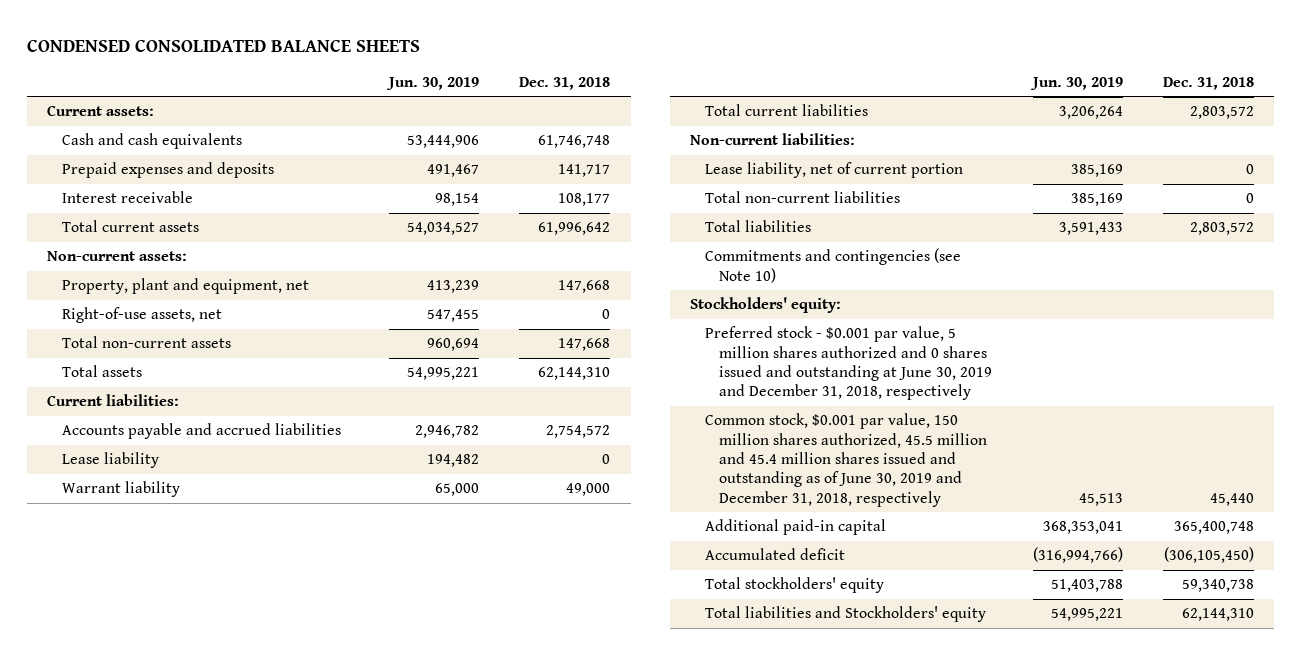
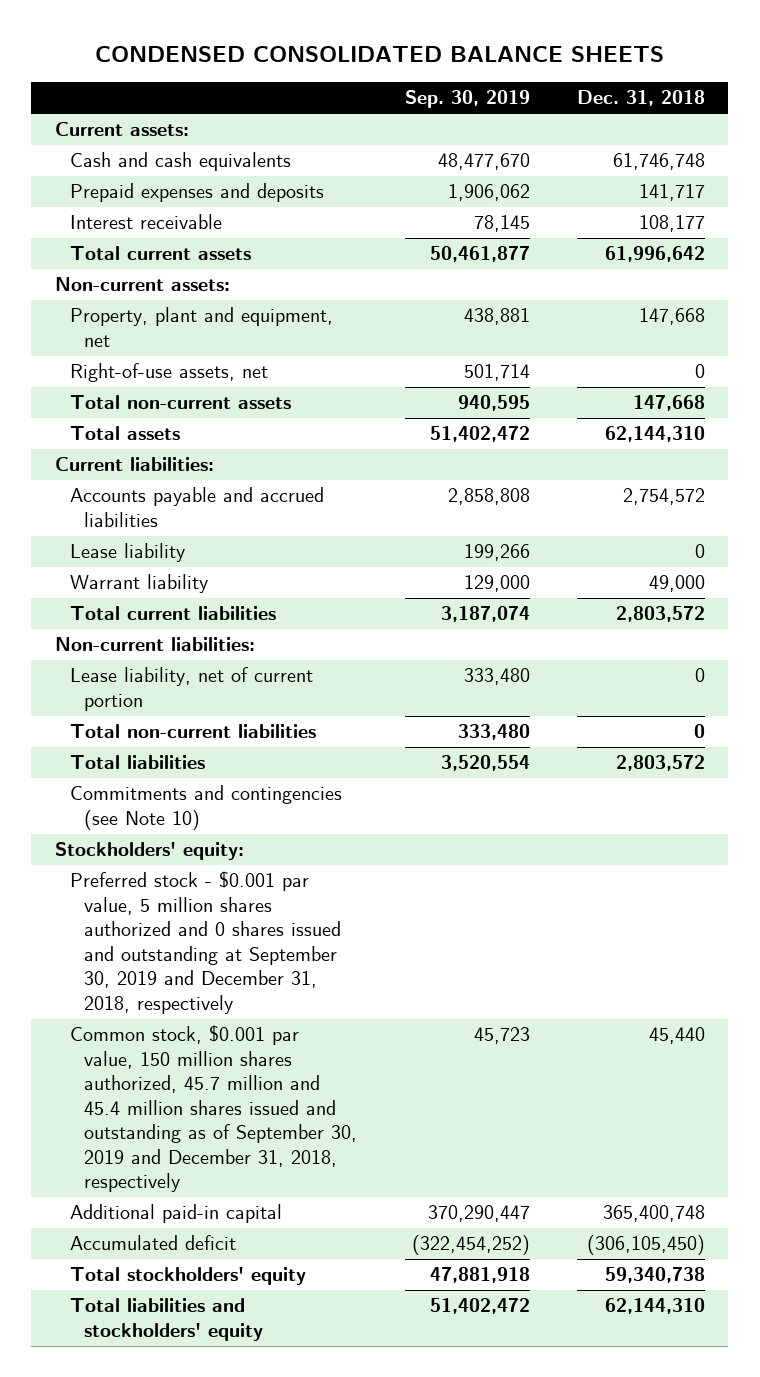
[386,77,480,91] Jun. 30, 2019 -> none
none -> [404,90,530,109] Sep. 30, 2019
[704,326,993,401] Preferred stock - $0.001 par value, 5 million shares authorized and 0 shares issued and outstanding at June 30, 2019 and December 31, 2018, respectively -> [69,871,342,1014] Preferred stock - $0.001 par value, 5 million shares authorized and 0 shares issued and outstanding at September 30, 2019 and December 31, 2018, respectively
[704,413,988,507] Common stock, $0.001 par value, 150 million shares authorized, 45.5 million and 45.4 million shares issued and outstanding as of June 30, 2019 and December 31, 2018, respectively -> [69,1025,358,1193] Common stock, $0.001 par value, 150 million shares authorized, 45.7 million and 45.4 million shares issued and outstanding as of September 30, 2019 and December 31, 2018, respectively
[704,606,986,623] Total liabilities and Stockholders' equity -> [69,1298,264,1341] Total liabilities and stockholders' equity

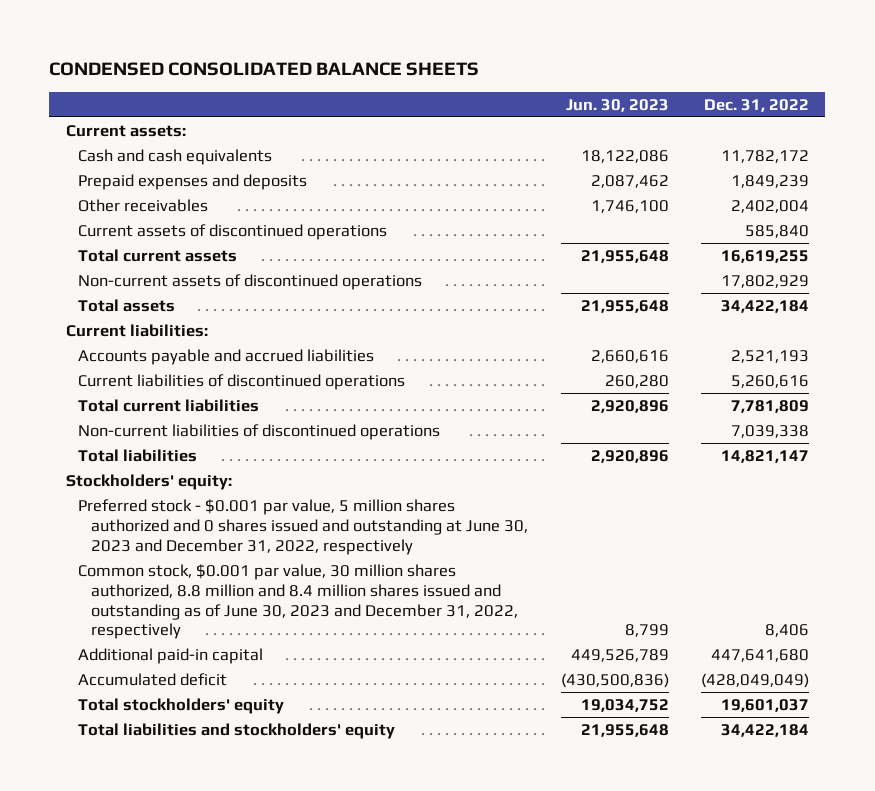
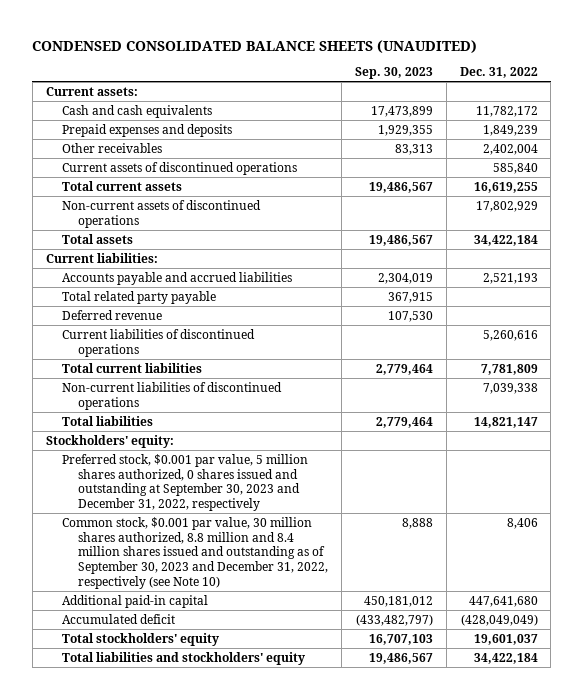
[49,62,480,77] CONDENSED CONSOLIDATED BALANCE SHEETS -> [32,39,478,53] CONDENSED CONSOLIDATED BALANCE SHEETS (UNAUDITED)
[565,98,669,112] Jun. 30, 2023 -> none
none -> [354,67,433,80] Sep. 30, 2023
none -> [61,290,216,304] Total related party payable
none -> [61,309,162,320] Deferred revenue
[78,498,529,555] Preferred stock - $0.001 par value, 5 million shares authorized and 0 shares issued and outstanding at June 30, 2023 and December 31, 2022, respectively -> [61,453,308,512] Preferred stock, $0.001 par value, 5 million shares authorized, 0 shares issued and outstanding at September 30, 2023 and December 31, 2022, respectively
[78,563,519,640] Common stock, $0.001 par value, 30 million shares authorized, 8.8 million and 8.4 million shares issued and outstanding as of June 30, 2023 and December 31, 2022, respectively -> [61,516,328,590] Common stock, $0.001 par value, 30 million shares authorized, 8.8 million and 8.4 million shares issued and outstanding as of September 30, 2023 and December 31, 2022, respectively (see Note 10)

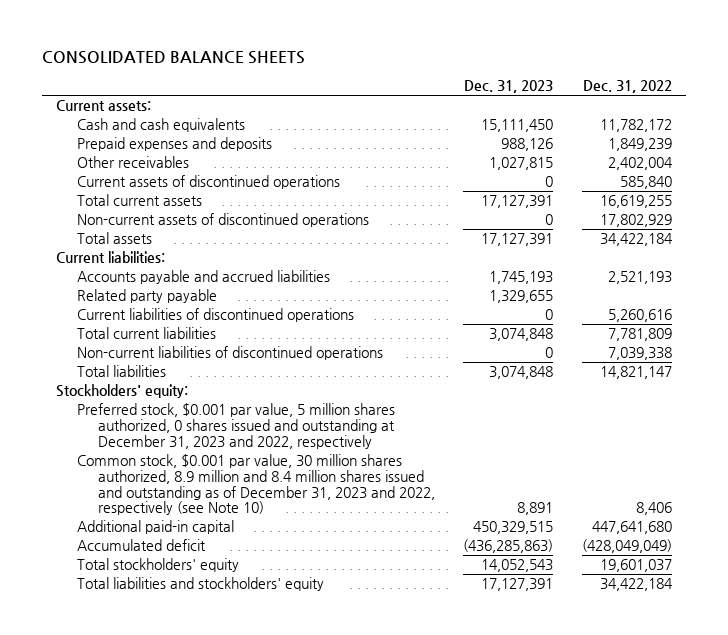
[32,39,478,53] CONDENSED CONSOLIDATED BALANCE SHEETS (UNAUDITED) -> [41,51,305,65] CONSOLIDATED BALANCE SHEETS
[354,67,433,80] Sep. 30, 2023 -> none
none -> [464,80,554,94] Dec. 31, 2023
[61,309,162,320] Deferred revenue -> none
[61,290,216,304] Total related party payable -> [76,289,217,304] Related party payable
[61,453,308,512] Preferred stock, $0.001 par value, 5 million shares authorized, 0 shares issued and outstanding at September 30, 2023 and December 31, 2022, respectively -> [76,403,395,449] Preferred stock, $0.001 par value, 5 million shares authorized, 0 shares issued and outstanding at December 31, 2023 and 2022, respectively
[61,516,328,590] Common stock, $0.001 par value, 30 million shares authorized, 8.8 million and 8.4 million shares issued and outstanding as of September 30, 2023 and December 31, 2022, respectively (see Note 10) -> [76,454,435,516] Common stock, $0.001 par value, 30 million shares authorized, 8.9 million and 8.4 million shares issued and outstanding as of December 31, 2023 and 2022, respectively (see Note 10)

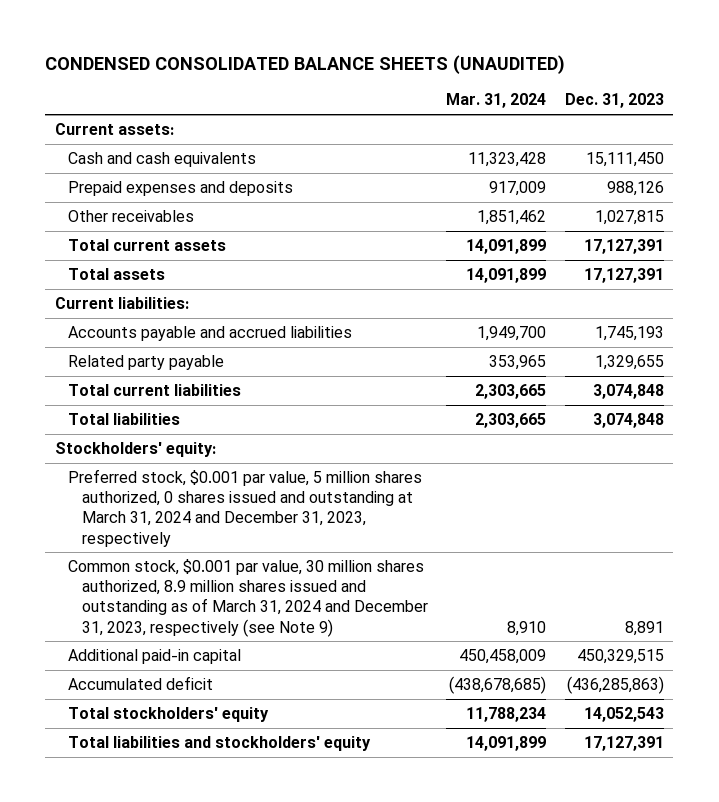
[41,51,305,65] CONSOLIDATED BALANCE SHEETS -> [45,54,566,74] CONDENSED CONSOLIDATED BALANCE SHEETS (UNAUDITED)
[582,80,672,94] Dec. 31, 2022 -> none
none -> [446,93,547,109] Mar. 31, 2024
[76,175,340,190] Current assets of discontinued operations -> none
[76,213,369,228] Non-current assets of discontinued operations -> none
[76,308,354,323] Current liabilities of discontinued operations -> none
[76,346,383,361] Non-current liabilities of discontinued operations -> none
[76,403,395,449] Preferred stock, $0.001 par value, 5 million shares authorized, 0 shares issued and outstanding at December 31, 2023 and 2022, respectively -> [68,468,423,547] Preferred stock, $0.001 par value, 5 million shares authorized, 0 shares issued and outstanding at March 31, 2024 and December 31, 2023, respectively
[76,454,435,516] Common stock, $0.001 par value, 30 million shares authorized, 8.9 million and 8.4 million shares issued and outstanding as of December 31, 2023 and 2022, respectively (see Note 10) -> [68,558,428,637] Common stock, $0.001 par value, 30 million shares authorized, 8.9 million shares issued and outstanding as of March 31, 2024 and December 31, 2023, respectively (see Note 9)

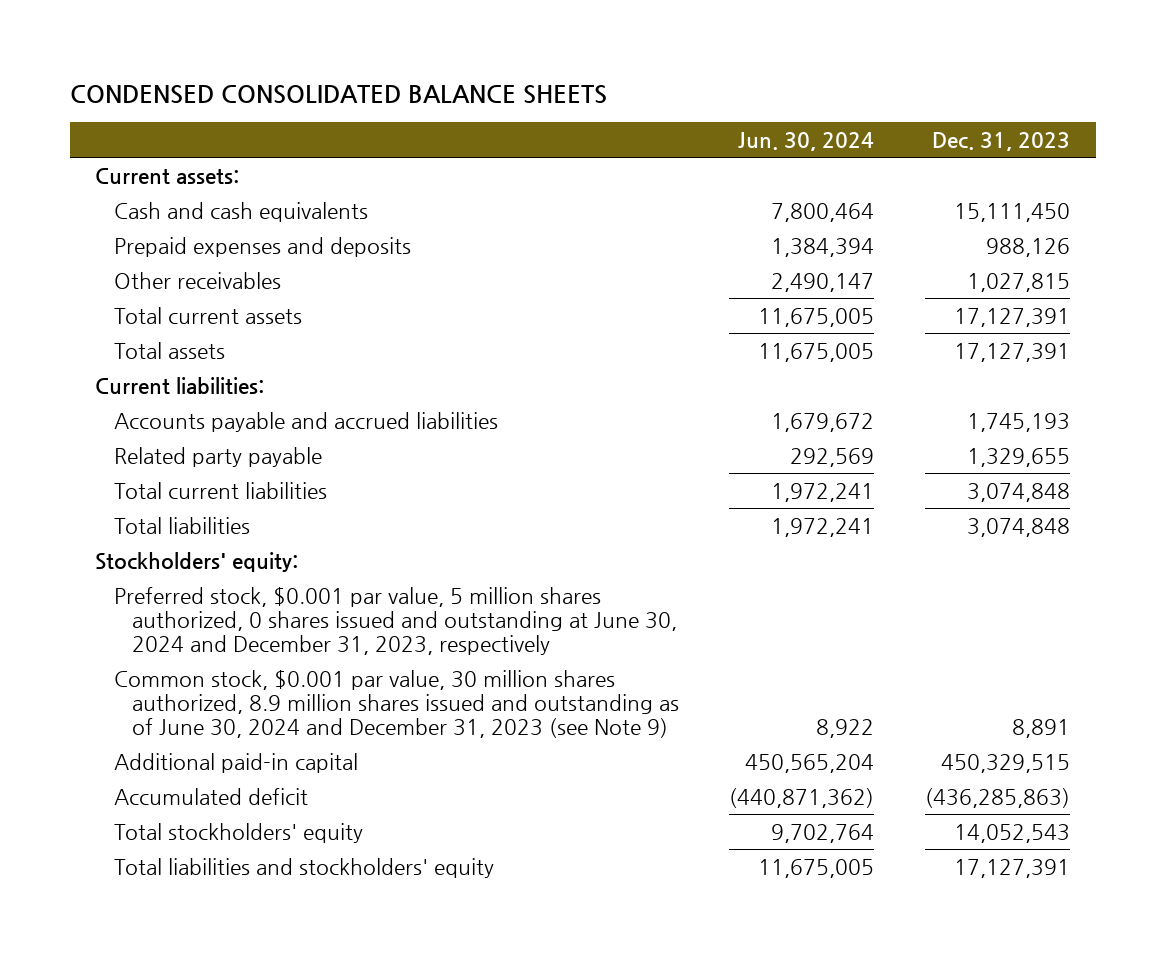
[45,54,566,74] CONDENSED CONSOLIDATED BALANCE SHEETS (UNAUDITED) -> [69,84,607,104] CONDENSED CONSOLIDATED BALANCE SHEETS
[446,93,547,109] Mar. 31, 2024 -> none
none -> [738,131,875,151] Jun. 30, 2024
[68,468,423,547] Preferred stock, $0.001 par value, 5 million shares authorized, 0 shares issued and outstanding at March 31, 2024 and December 31, 2023, respectively -> [113,586,677,655] Preferred stock, $0.001 par value, 5 million shares authorized, 0 shares issued and outstanding at June 30, 2024 and December 31, 2023, respectively
[68,558,428,637] Common stock, $0.001 par value, 30 million shares authorized, 8.9 million shares issued and outstanding as of March 31, 2024 and December 31, 2023, respectively (see Note 9) -> [113,669,679,738] Common stock, $0.001 par value, 30 million shares authorized, 8.9 million shares issued and outstanding as of June 30, 2024 and December 31, 2023 (see Note 9)

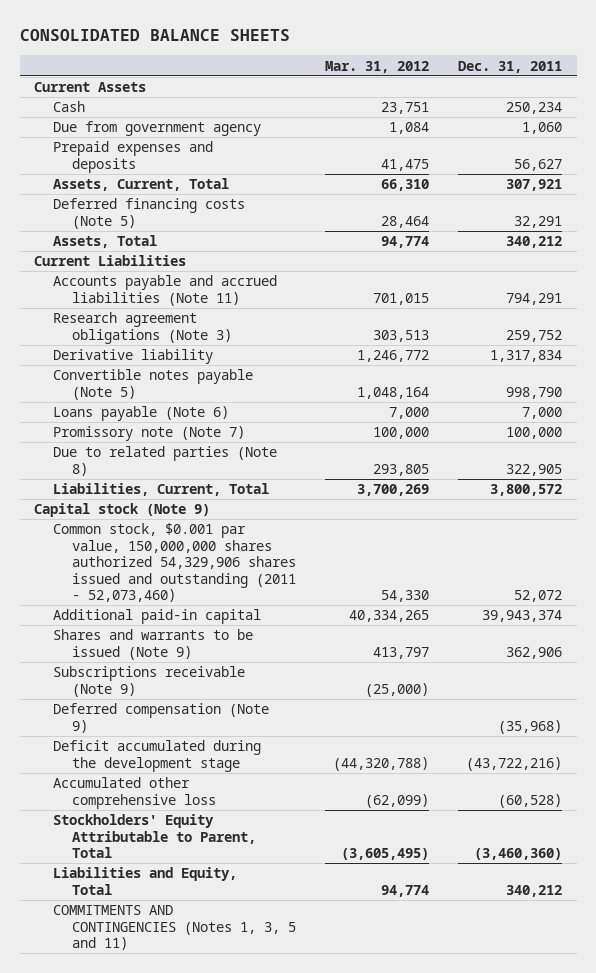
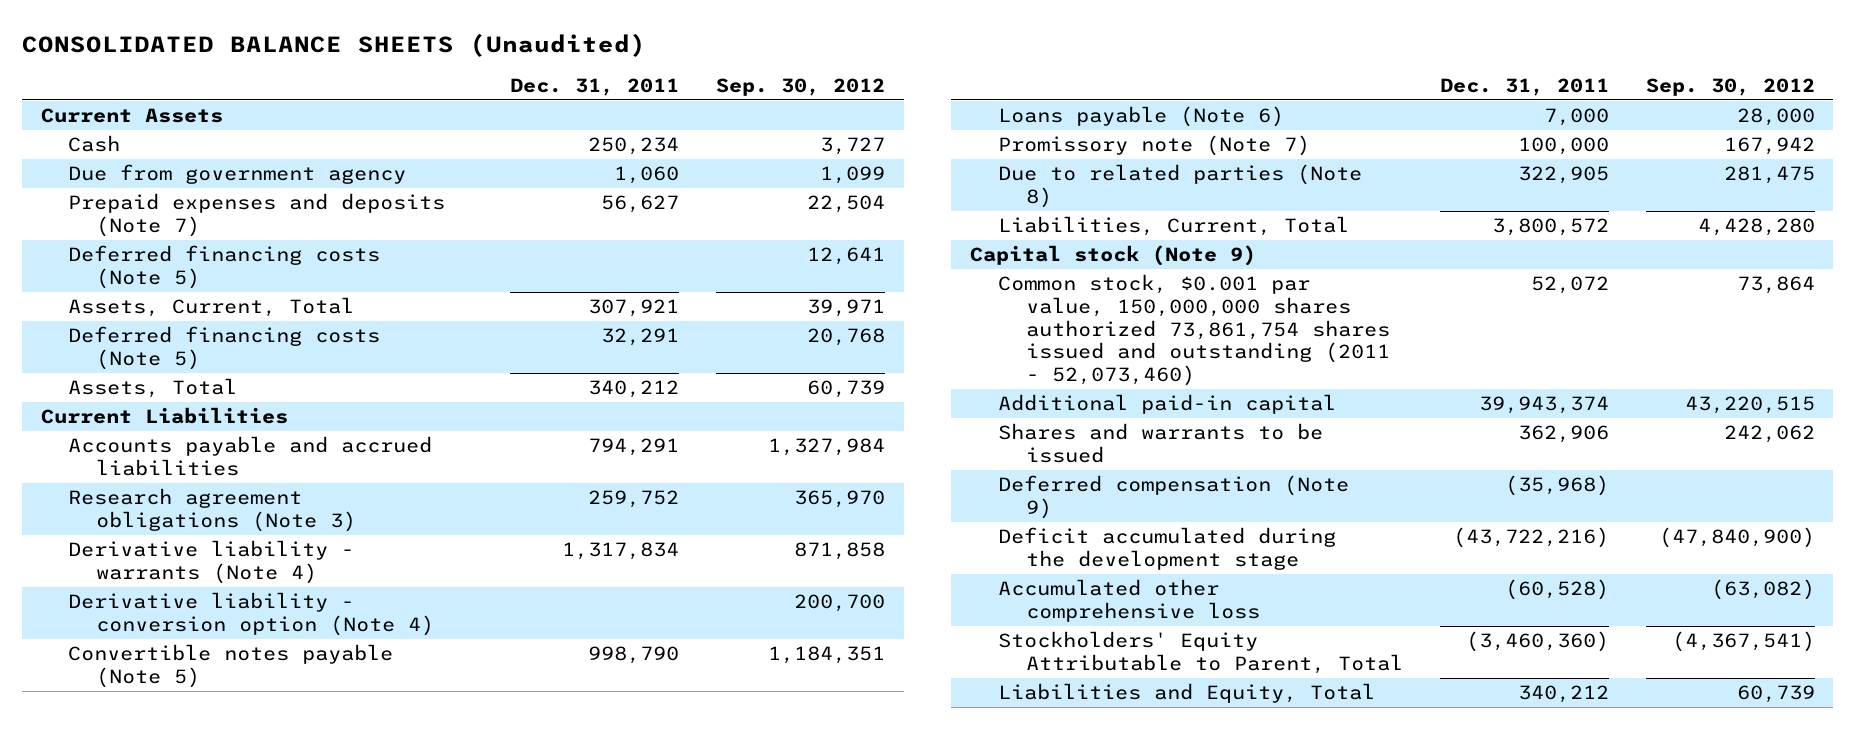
[19,29,290,42] CONSOLIDATED BALANCE SHEETS -> [22,32,647,57] CONSOLIDATED BALANCE SHEETS (Unaudited)
[325,60,430,73] Mar. 31, 2012 -> none
none -> [716,77,886,96] Sep. 30, 2012
[53,141,214,173] Prepaid expenses and deposits -> [68,193,446,237] Prepaid expenses and deposits (Note 7)
none -> [68,245,381,289] Deferred financing costs (Note 5)
[53,275,278,306] Accounts payable and accrued liabilities (Note 11) -> [68,436,433,476] Accounts payable and accrued liabilities
[53,349,214,365] Derivative liability -> [68,540,355,584] Derivative liability - warrants (Note 4)
none -> [68,592,435,636] Derivative liability - conversion option (Note 4)
[53,523,297,603] Common stock, $0.001 par value, 150,000,000 shares authorized 54,329,906 shares issued and outstanding (2011 - 52,073,460) -> [997,274,1390,387] Common stock, $0.001 par value, 150,000,000 shares authorized 73,861,754 shares issued and outstanding (2011 - 52,073,460)
[53,666,246,697] Subscriptions receivable (Note 9) -> none
[53,629,254,660] Shares and warrants to be issued (Note 9) -> [997,423,1323,463] Shares and warrants to be issued
[53,905,297,951] COMMITMENTS AND CONTINGENCIES (Notes 1, 3, 5 and 11) -> none

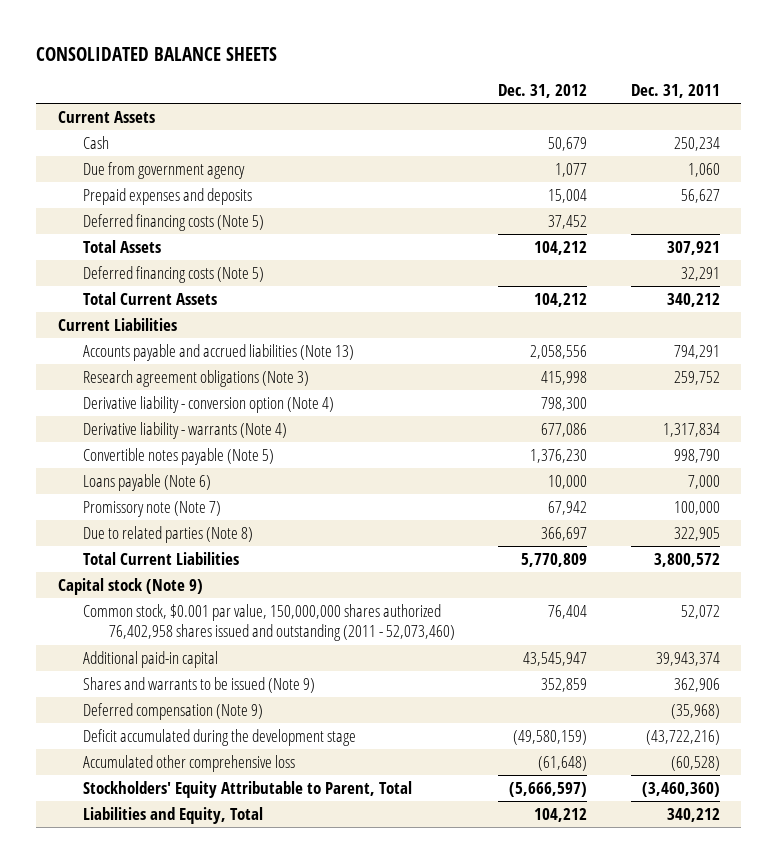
[22,32,647,57] CONSOLIDATED BALANCE SHEETS (Unaudited) -> [35,47,277,62] CONSOLIDATED BALANCE SHEETS
[716,77,886,96] Sep. 30, 2012 -> none
none -> [498,84,588,99] Dec. 31, 2012
[68,193,446,237] Prepaid expenses and deposits (Note 7) -> [83,187,253,205] Prepaid expenses and deposits
[68,297,355,318] Assets, Current, Total -> [83,239,162,253] Total Assets
[68,378,238,399] Assets, Total -> [83,291,218,305] Total Current Assets
[68,436,433,476] Accounts payable and accrued liabilities -> [83,343,355,361] Accounts payable and accrued liabilities (Note 13)
[68,540,355,584] Derivative liability - warrants (Note 4) -> [83,421,288,439] Derivative liability - warrants (Note 4)
[997,216,1349,237] Liabilities, Current, Total -> [83,551,240,565] Total Current Liabilities
[997,274,1390,387] Common stock, $0.001 par value, 150,000,000 shares authorized 73,861,754 shares issued and outstanding (2011 - 52,073,460) -> [83,603,456,642] Common stock, $0.001 par value, 150,000,000 shares authorized 76,402,958 shares issued and outstanding (2011 - 52,073,460)
[997,423,1323,463] Shares and warrants to be issued -> [83,676,316,693] Shares and warrants to be issued (Note 9)

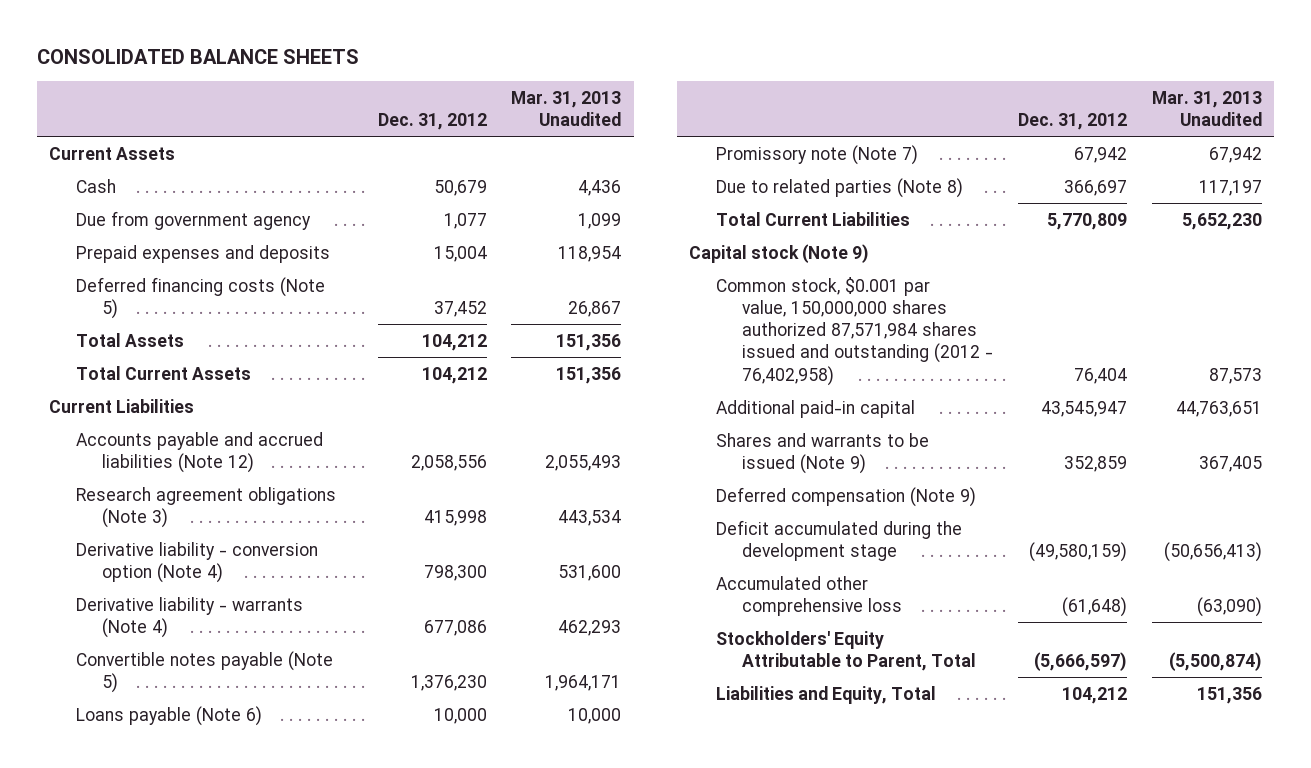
[630,84,720,99] Dec. 31, 2011 -> none
none -> [511,90,622,127] Mar. 31, 2013 Unaudited
[83,265,265,283] Deferred financing costs (Note 5) -> none
[83,343,355,361] Accounts payable and accrued liabilities (Note 13) -> [75,431,323,473] Accounts payable and accrued liabilities (Note 12)
[83,603,456,642] Common stock, $0.001 par value, 150,000,000 shares authorized 76,402,958 shares issued and outstanding (2011 - 52,073,460) -> [715,276,994,386] Common stock, $0.001 par value, 150,000,000 shares authorized 87,571,984 shares issued and outstanding (2012 - 76,402,958)

